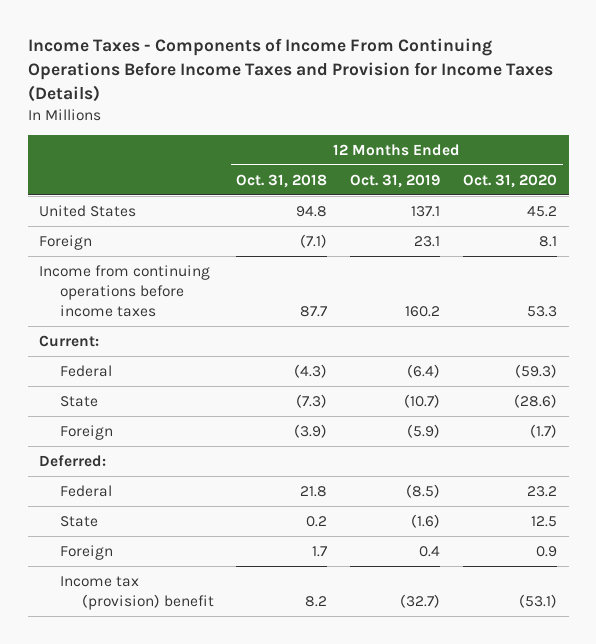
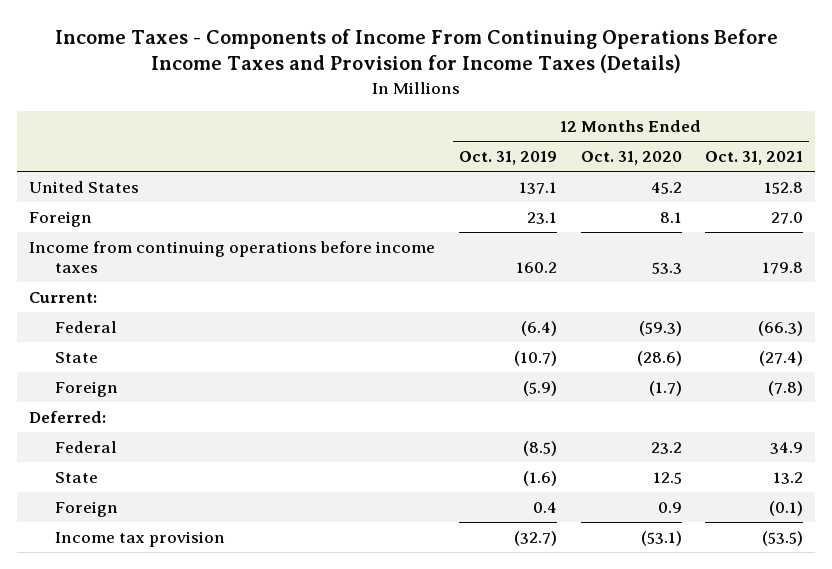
[236,173,328,188] Oct. 31, 2018 -> none
none -> [705,151,804,166] Oct. 31, 2021
[60,575,214,610] Income tax (provision) benefit -> [54,531,225,548] Income tax provision

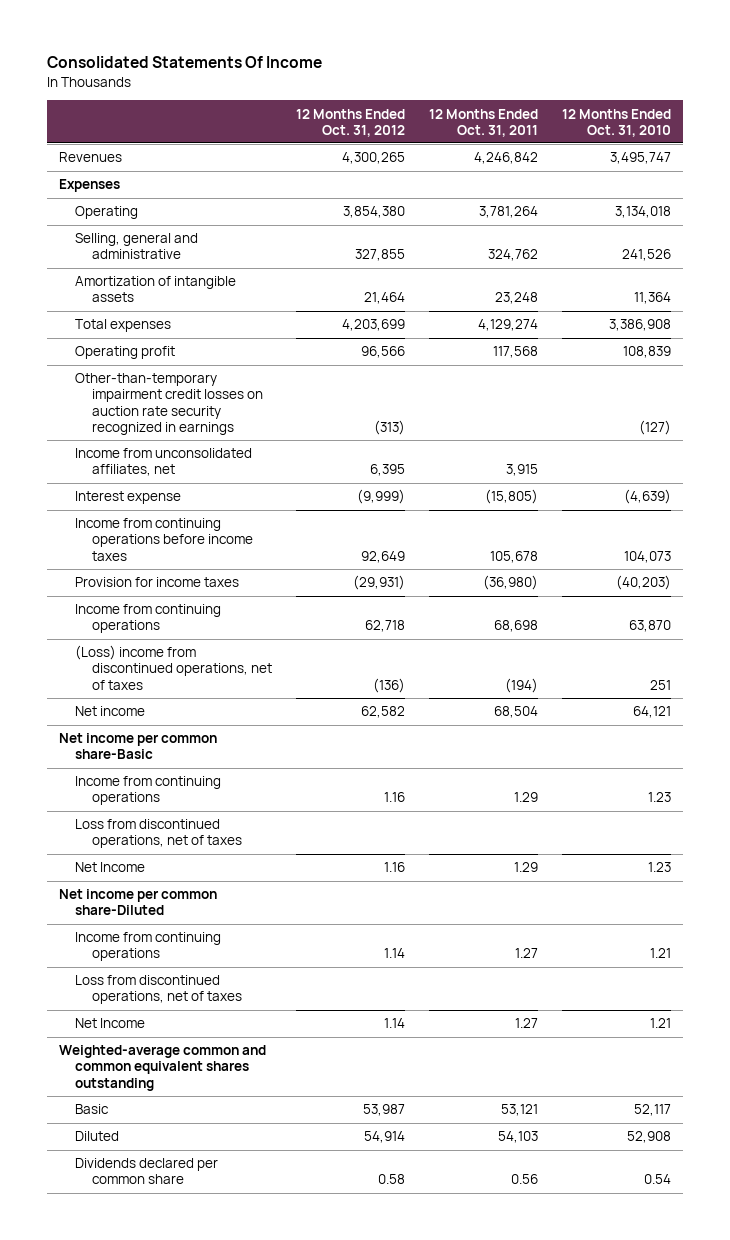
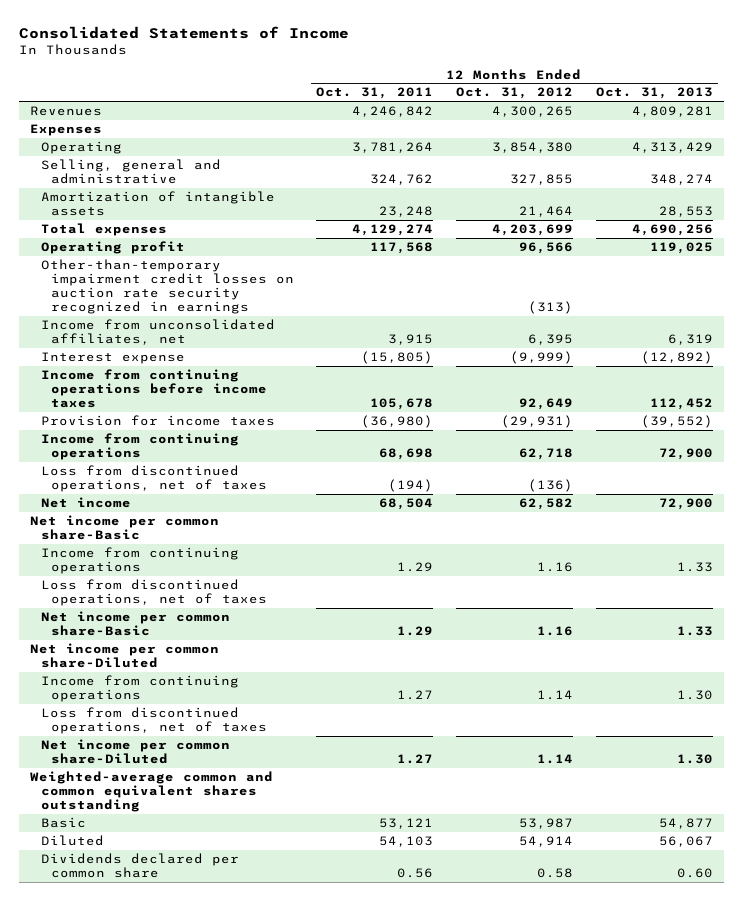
[46,56,322,69] Consolidated Statements Of Income -> [19,25,350,39] Consolidated Statements of Income
[562,108,672,137] 12 Months Ended Oct. 31, 2010 -> none
none -> [595,87,713,100] Oct. 31, 2013
[75,645,272,690] (Loss) income from discontinued operations, net of taxes -> [40,465,267,493] Loss from discontinued operations, net of taxes
[75,862,146,873] Net Income -> [40,611,230,637] Net income per common share-Basic
[75,1018,146,1029] Net Income -> [40,739,230,765] Net income per common share-Diluted

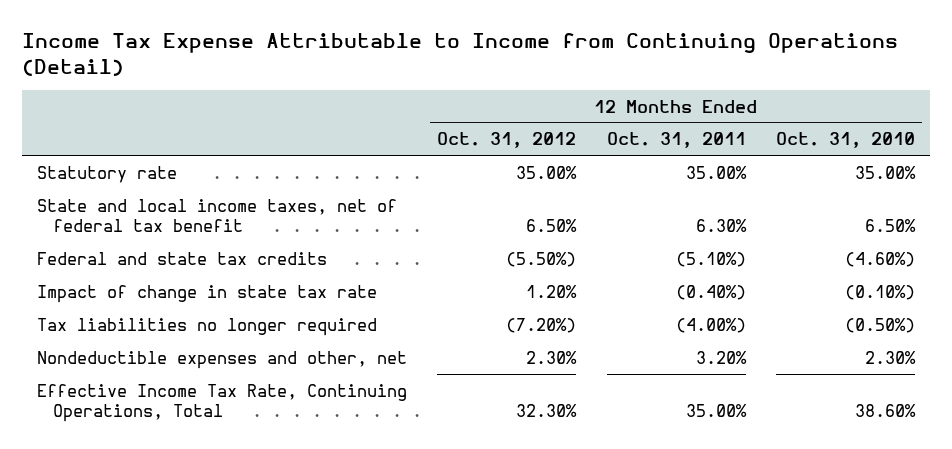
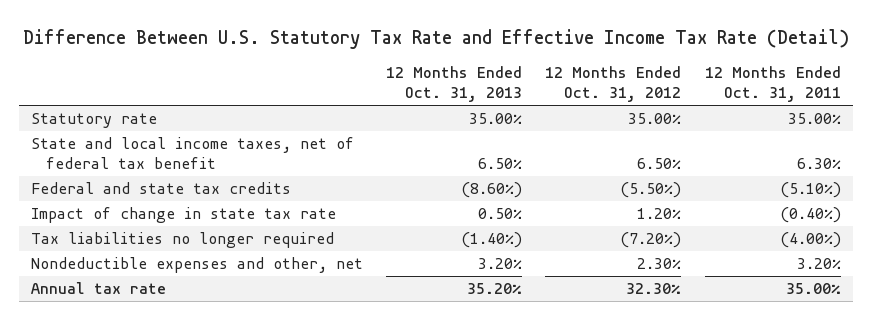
[22,32,899,76] Income Tax Expense Attributable to Income from Continuing Operations (Detail) -> [22,28,849,49] Difference Between U.S. Statutory Tax Rate and Effective Income Tax Rate (Detail)
[775,132,915,149] Oct. 31, 2010 -> none
none -> [386,65,523,103] 12 Months Ended Oct. 31, 2013
[37,383,408,423] Effective Income Tax Rate, Continuing Operations, Total -> [30,282,166,295] Annual tax rate

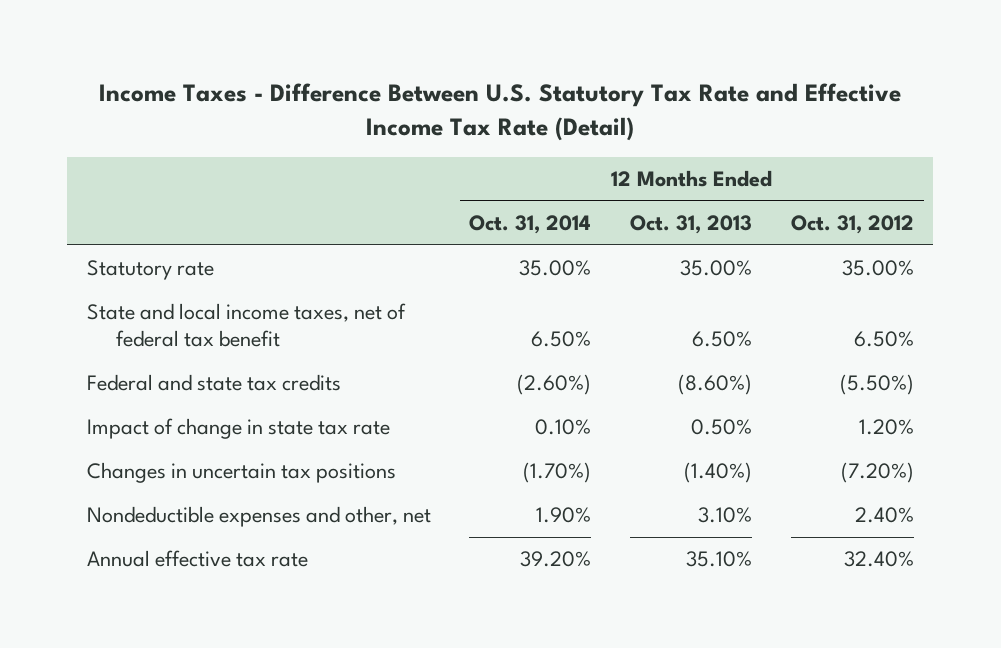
[22,28,849,49] Difference Between U.S. Statutory Tax Rate and Effective Income Tax Rate (Detail) -> [99,83,902,141] Income Taxes - Difference Between U.S. Statutory Tax Rate and Effective Income Tax Rate (Detail)
[704,65,841,103] 12 Months Ended Oct. 31, 2011 -> none
none -> [469,214,592,234] Oct. 31, 2014
[30,232,334,249] Tax liabilities no longer required -> [86,462,396,484] Changes in uncertain tax positions
[478,258,523,270] 3.20% -> [698,507,753,524] 3.10%
[637,258,682,270] 2.30% -> [855,507,915,524] 2.40%
[30,282,166,295] Annual tax rate -> [86,550,308,568] Annual effective tax rate
[467,283,523,295] 35.20% -> [686,551,753,568] 35.10%
[626,283,682,295] 32.30% -> [844,551,915,568] 32.40%

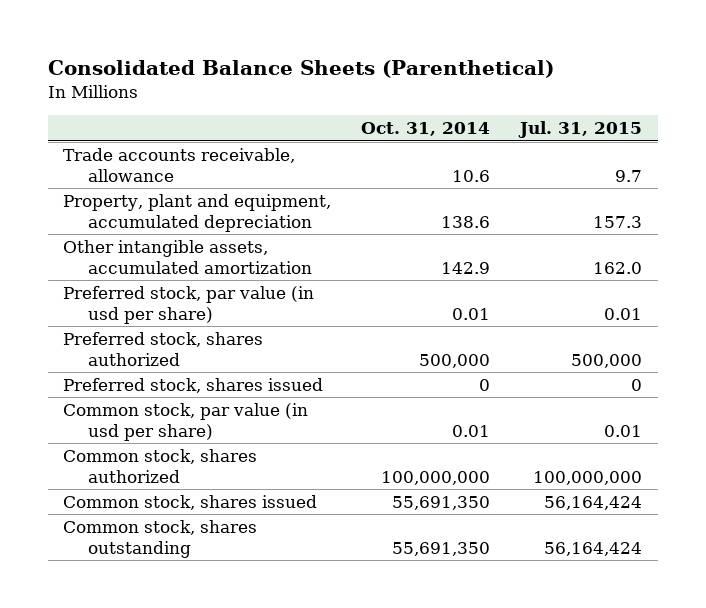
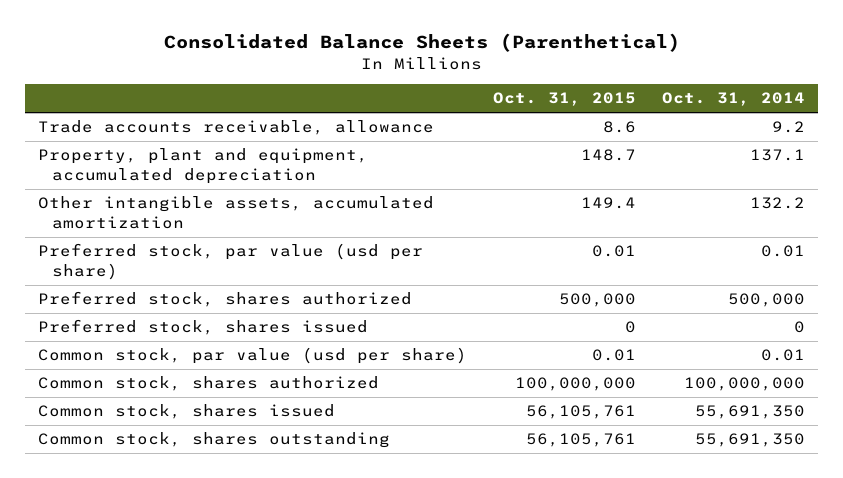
[518,121,643,139] Jul. 31, 2015 -> none
none -> [493,92,637,107] Oct. 31, 2015
[452,169,491,182] 10.6 -> [772,121,806,134] 9.2
[441,215,491,228] 138.6 -> [750,149,806,162] 137.1
[441,261,491,274] 142.9 -> [750,197,806,210] 132.2
[63,285,315,324] Preferred stock, par value (in usd per share) -> [37,243,423,280] Preferred stock, par value (usd per share)
[63,402,309,441] Common stock, par value (in usd per share) -> [37,347,467,365] Common stock, par value (usd per share)

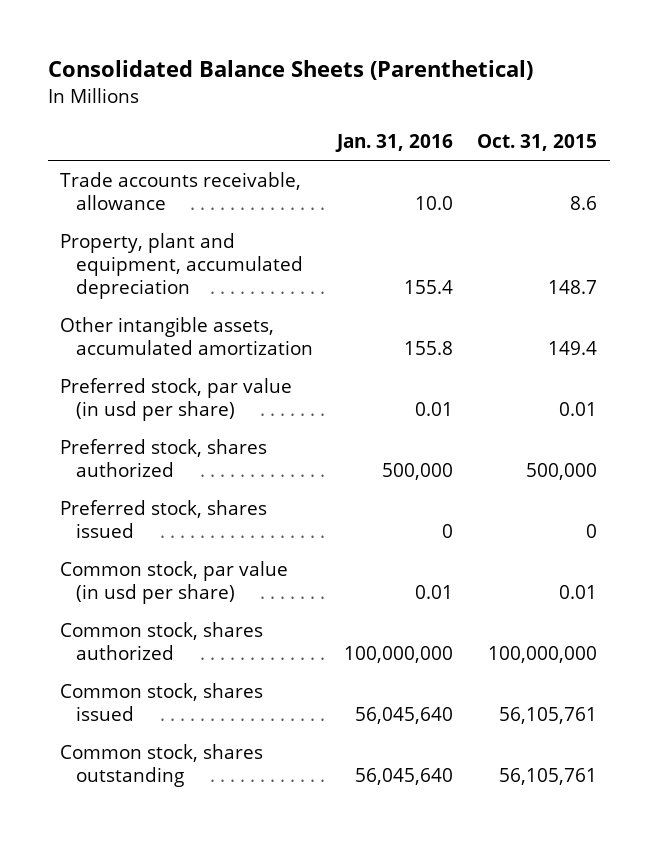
[662,92,806,107] Oct. 31, 2014 -> none
none -> [335,134,454,153] Jan. 31, 2016
[37,243,423,280] Preferred stock, par value (usd per share) -> [59,377,292,421] Preferred stock, par value (in usd per share)
[37,347,467,365] Common stock, par value (usd per share) -> [59,560,288,604] Common stock, par value (in usd per share)

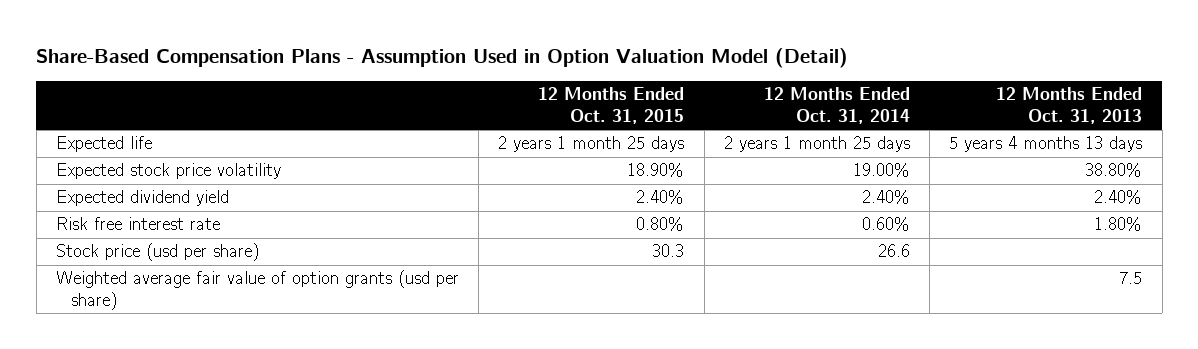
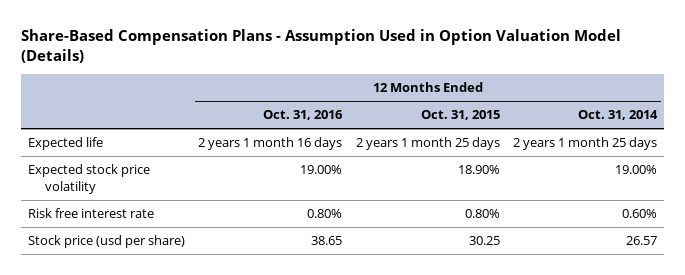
[36,48,849,69] Share-Based Compensation Plans - Assumption Used in Option Valuation Model (Detail) -> [20,28,621,63] Share-Based Compensation Plans - Assumption Used in Option Valuation Model (Details)
[996,87,1143,124] 12 Months Ended Oct. 31, 2013 -> none
none -> [263,110,344,121] Oct. 31, 2016
[55,190,229,207] Expected dividend yield -> none
[55,270,459,310] Weighted average fair value of option grants (usd per share) -> none
[652,244,685,258] 30.3 -> [468,236,500,246] 30.25
[877,244,910,258] 26.6 -> [626,236,658,246] 26.57

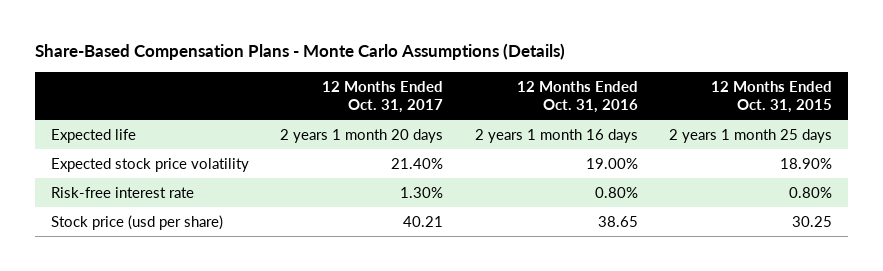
[20,28,621,63] Share-Based Compensation Plans - Assumption Used in Option Valuation Model (Details) -> [34,43,565,61] Share-Based Compensation Plans - Monte Carlo Assumptions (Details)
[578,110,659,121] Oct. 31, 2014 -> none
none -> [322,80,444,114] 12 Months Ended Oct. 31, 2017
[27,208,154,219] Risk free interest rate -> [50,186,194,198] Risk-free interest rate

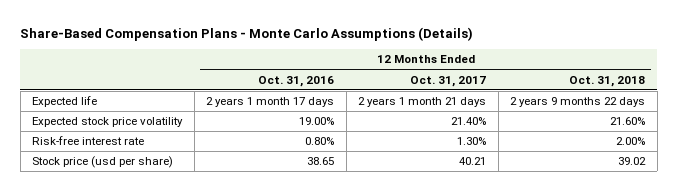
[711,80,833,114] 12 Months Ended Oct. 31, 2015 -> none
none -> [569,75,646,87] Oct. 31, 2018
[280,128,444,143] 2 years 1 month 20 days -> [358,97,487,108] 2 years 1 month 21 days
[474,128,638,143] 2 years 1 month 16 days -> [206,97,335,108] 2 years 1 month 17 days

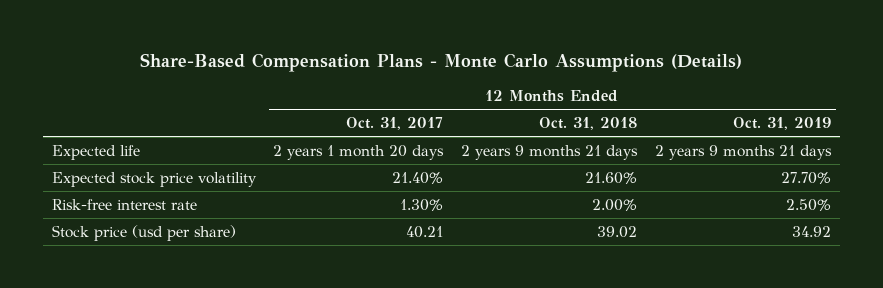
[258,75,335,87] Oct. 31, 2016 -> none
none -> [733,117,832,131] Oct. 31, 2019
[358,97,487,108] 2 years 1 month 21 days -> [273,144,445,160] 2 years 1 month 20 days
[510,97,646,108] 2 years 9 months 22 days -> [461,144,639,160] 2 years 9 months 21 days

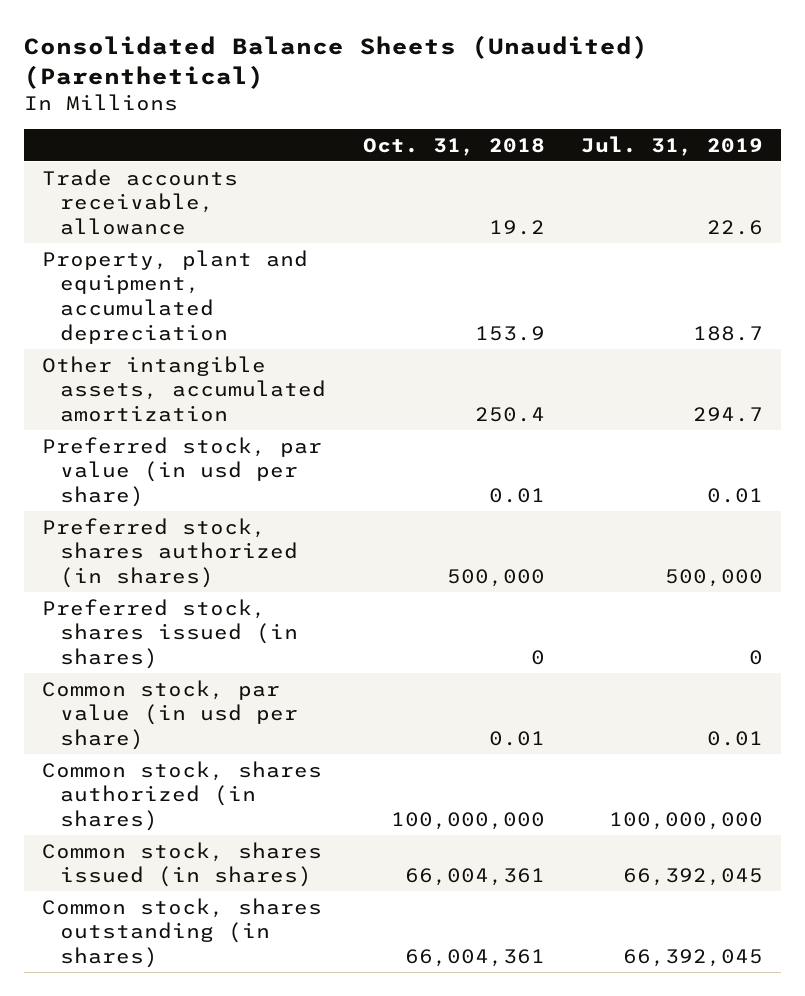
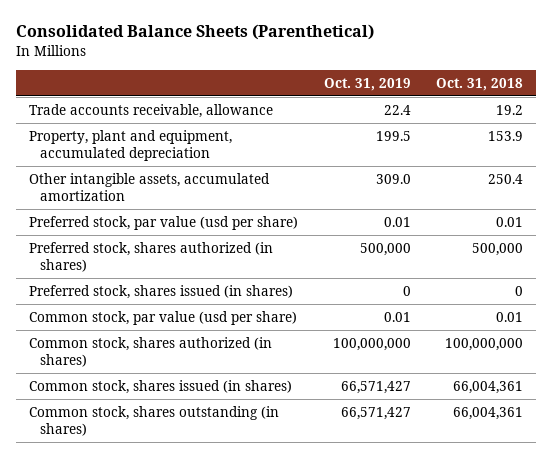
[23,34,648,89] Consolidated Balance Sheets (Unaudited) (Parenthetical) -> [16,24,375,41] Consolidated Balance Sheets (Parenthetical)
[580,135,763,156] Jul. 31, 2019 -> none
none -> [323,77,411,91] Oct. 31, 2019
[41,436,322,507] Preferred stock, par value (in usd per share) -> [28,215,298,230] Preferred stock, par value (usd per share)
[41,679,299,750] Common stock, par value (in usd per share) -> [28,310,297,325] Common stock, par value (usd per share)

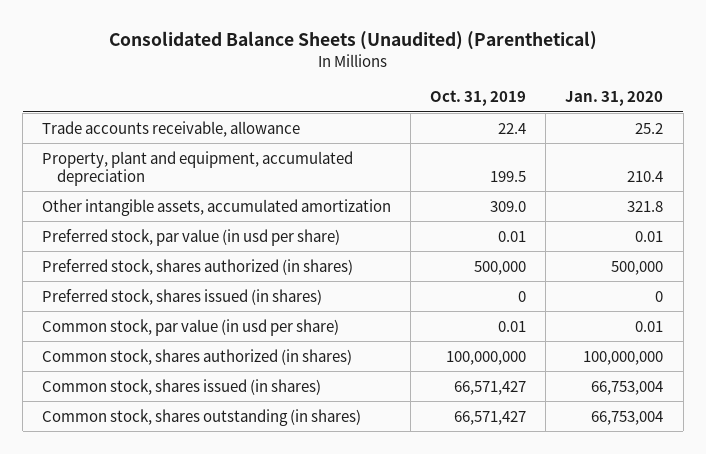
[16,24,375,41] Consolidated Balance Sheets (Parenthetical) -> [108,31,597,51] Consolidated Balance Sheets (Unaudited) (Parenthetical)
[436,77,524,91] Oct. 31, 2018 -> none
none -> [565,91,664,107] Jan. 31, 2020
[28,215,298,230] Preferred stock, par value (usd per share) -> [42,228,341,246] Preferred stock, par value (in usd per share)
[28,310,297,325] Common stock, par value (usd per share) -> [42,318,340,336] Common stock, par value (in usd per share)

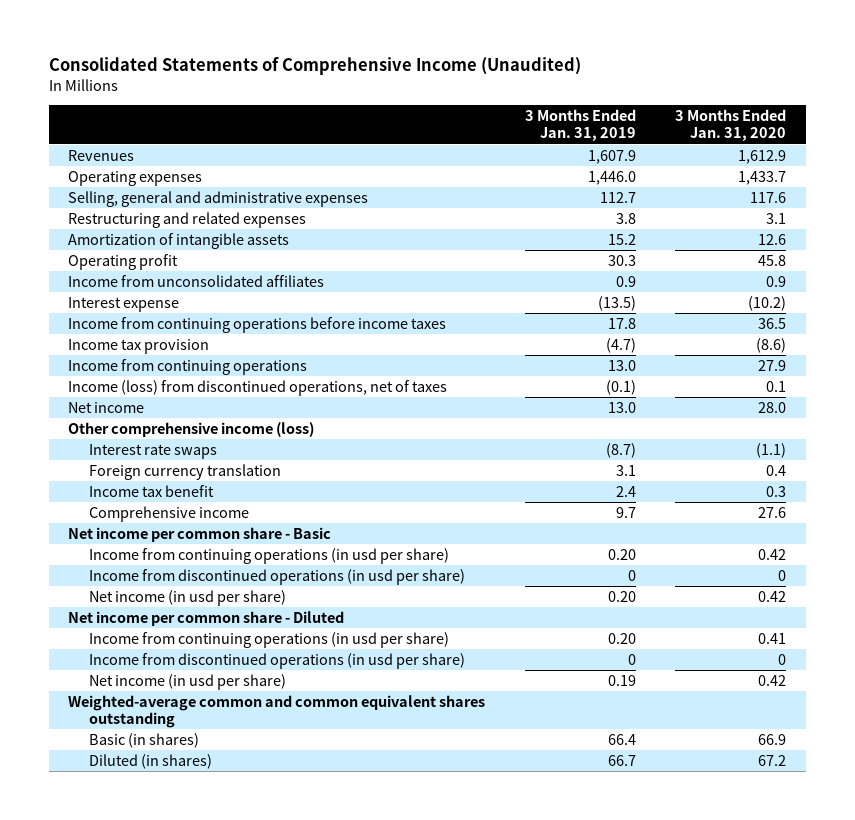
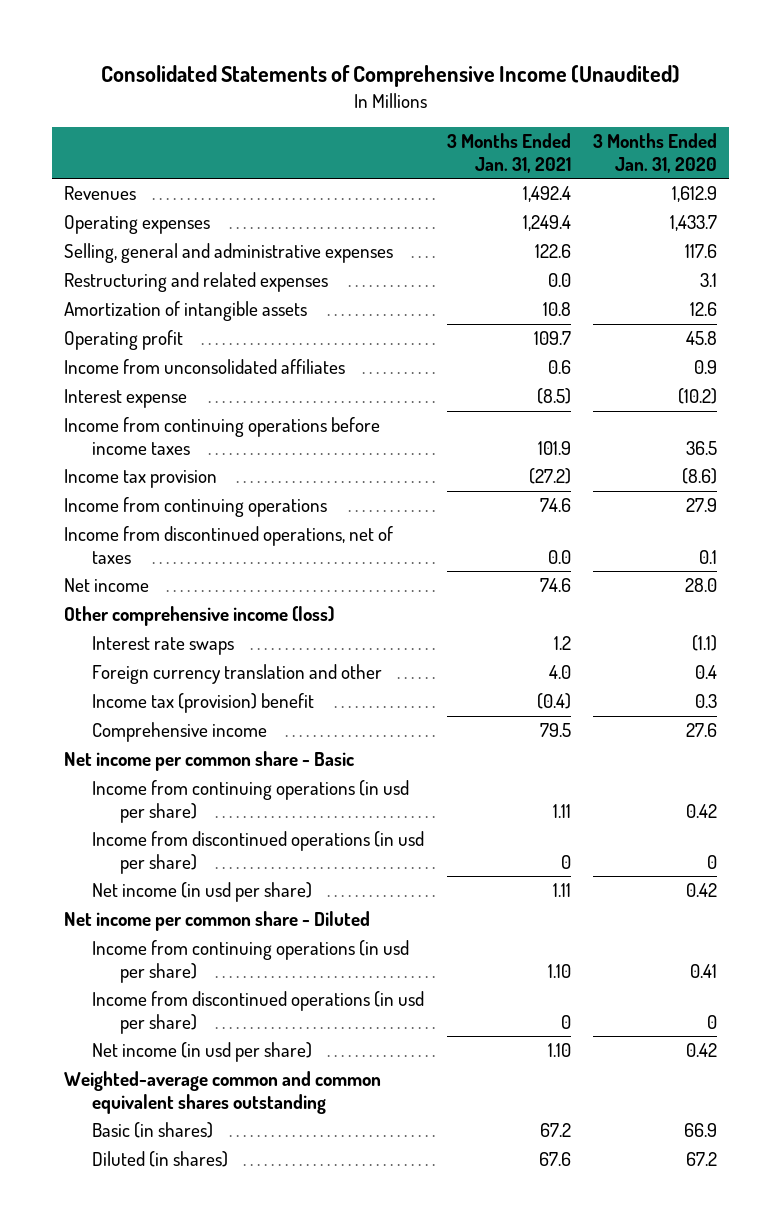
[524,109,636,142] 3 Months Ended Jan. 31, 2019 -> none
none -> [446,133,571,173] 3 Months Ended Jan. 31, 2021
[68,379,448,396] Income (loss) from discontinued operations, net of taxes -> [63,526,393,565] Income from discontinued operations, net of taxes
[88,463,281,480] Foreign currency translation -> [91,664,382,685] Foreign currency translation and other
[88,484,214,497] Income tax benefit -> [91,693,314,714] Income tax (provision) benefit

